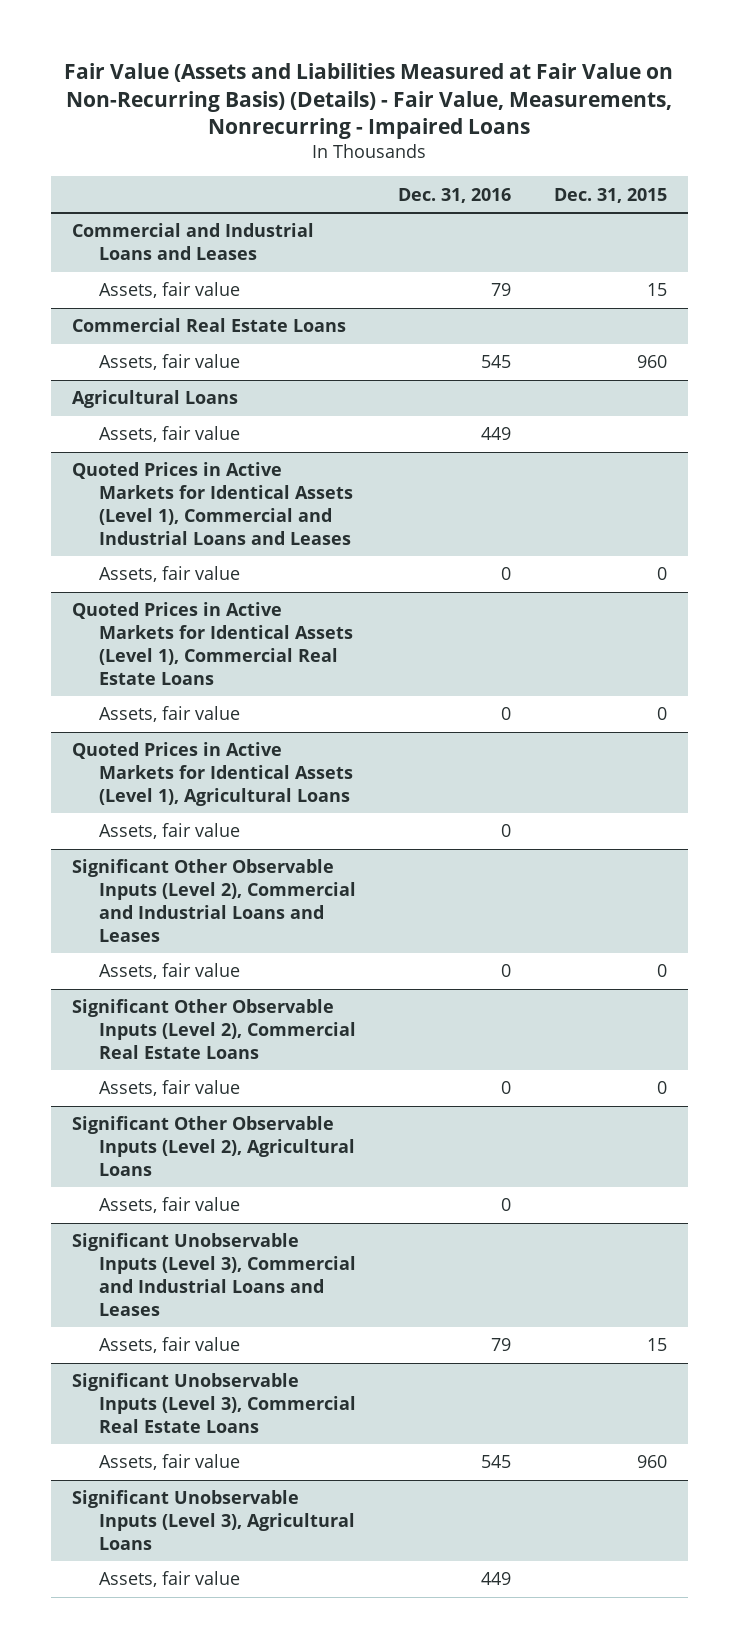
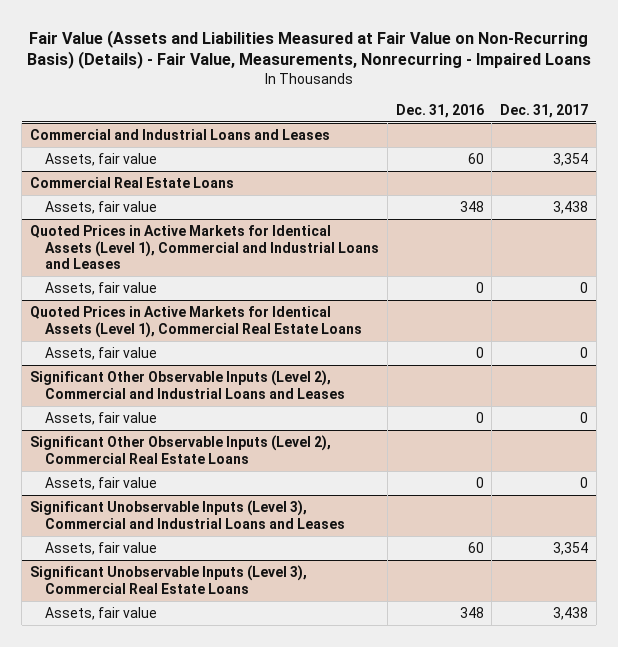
[553,187,667,203] Dec. 31, 2015 -> none
none -> [500,103,589,118] Dec. 31, 2017
[491,283,512,297] 79 -> [467,152,484,164] 60
[72,390,239,409] Agricultural Loans -> none
[98,426,240,443] Assets, fair value -> none
[481,355,512,369] 545 -> [459,200,484,212] 348
[72,742,353,806] Quoted Prices in Active Markets for Identical Assets (Level 1), Agricultural Loans -> none
[98,823,240,840] Assets, fair value -> none
[72,1116,355,1176] Significant Other Observable Inputs (Level 2), Agricultural Loans -> none
[98,1197,240,1214] Assets, fair value -> none
[491,1338,512,1352] 79 -> [467,541,484,553] 60
[72,1490,355,1550] Significant Unobservable Inputs (Level 3), Agricultural Loans -> none
[98,1571,240,1588] Assets, fair value -> none
[481,1455,512,1469] 545 -> [459,606,484,618] 348

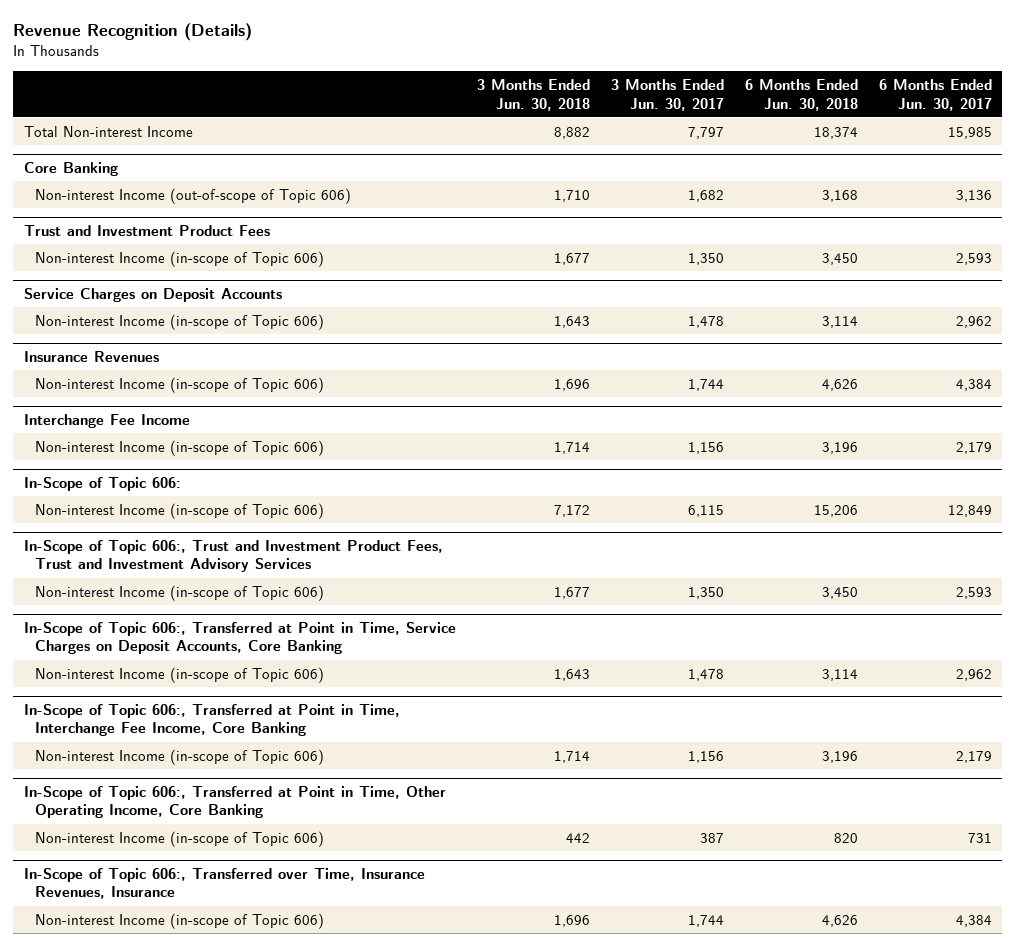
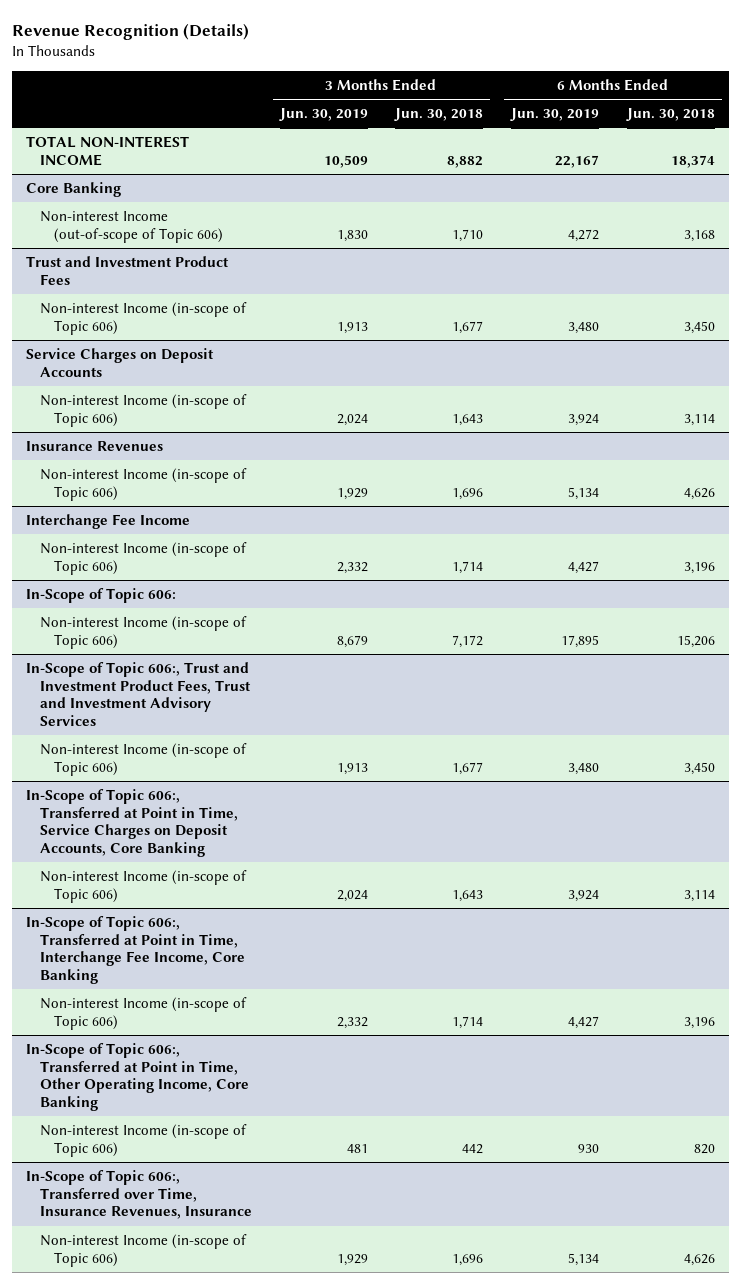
[610,79,724,111] 3 Months Ended Jun. 30, 2017 -> none
[878,79,992,111] 6 Months Ended Jun. 30, 2017 -> none
none -> [278,108,368,122] Jun. 30, 2019
none -> [509,108,599,122] Jun. 30, 2019
[23,125,193,137] Total Non-interest Income -> [26,136,190,166] TOTAL NON-INTEREST INCOME

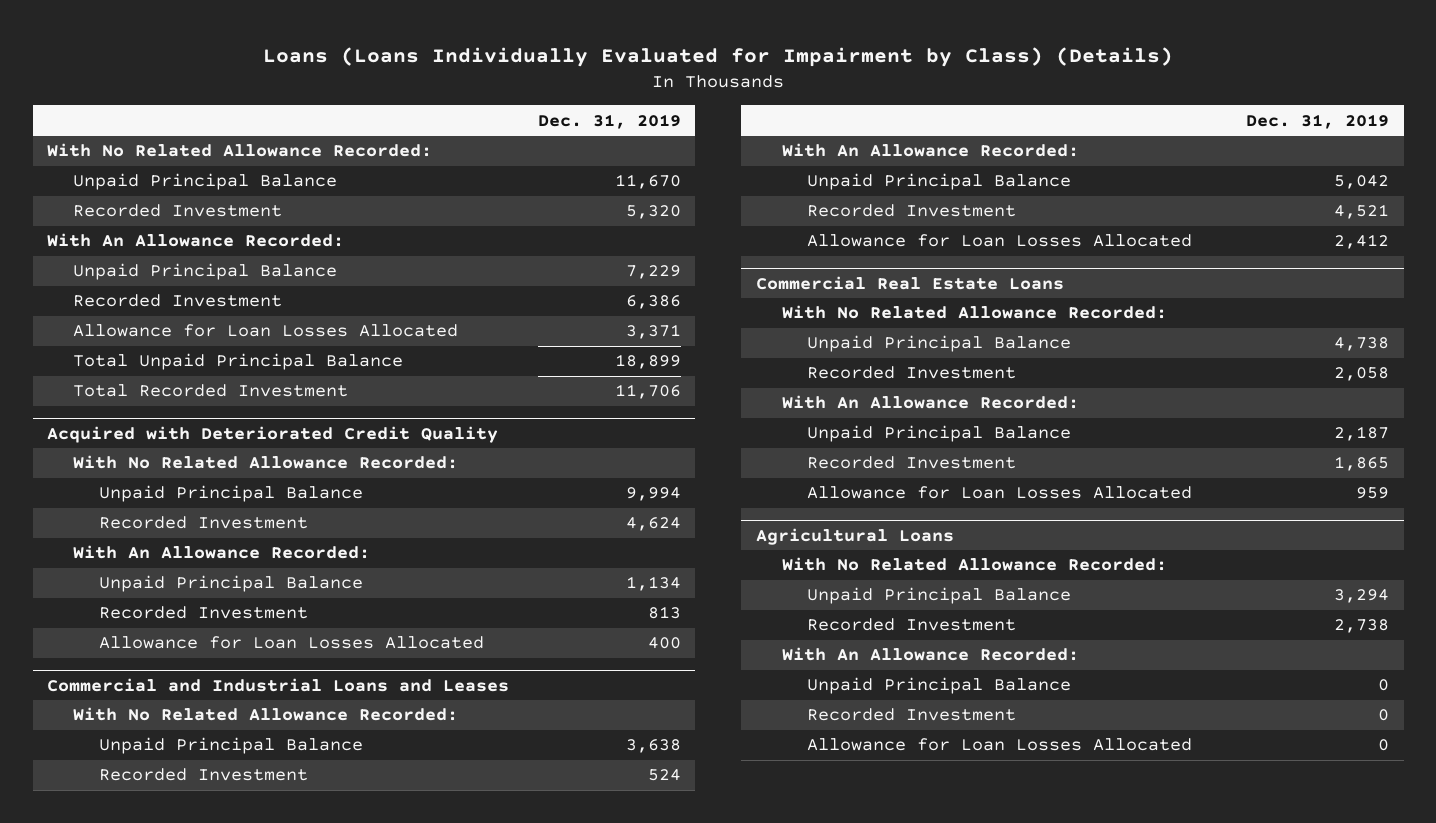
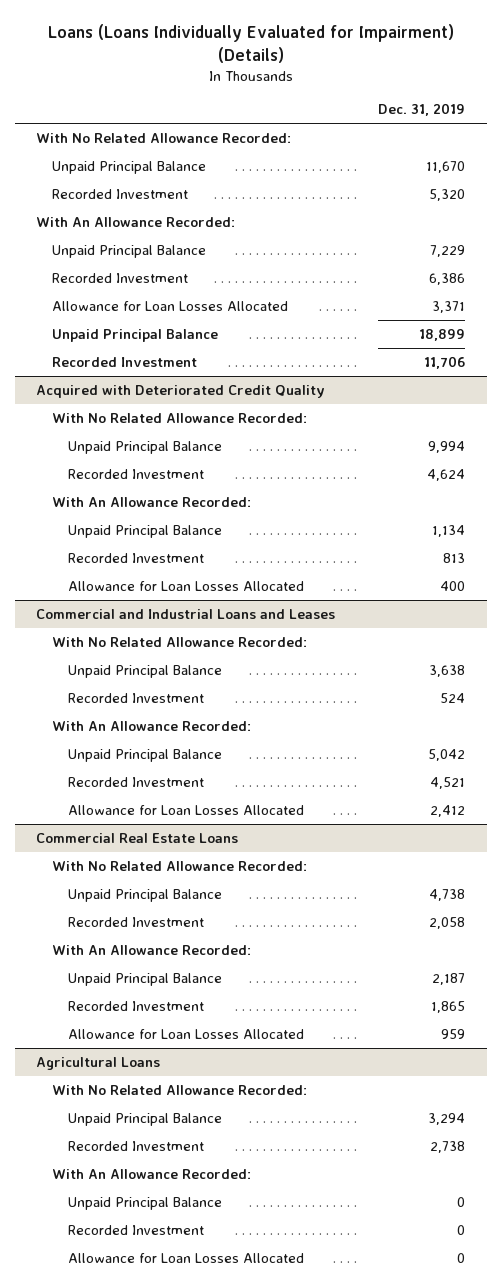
[263,46,1174,67] Loans (Loans Individually Evaluated for Impairment by Class) (Details) -> [47,23,454,63] Loans (Loans Individually Evaluated for Impairment) (Details)
[72,353,403,371] Total Unpaid Principal Balance -> [52,328,219,342] Unpaid Principal Balance
[72,384,348,398] Total Recorded Investment -> [52,356,198,367] Recorded Investment

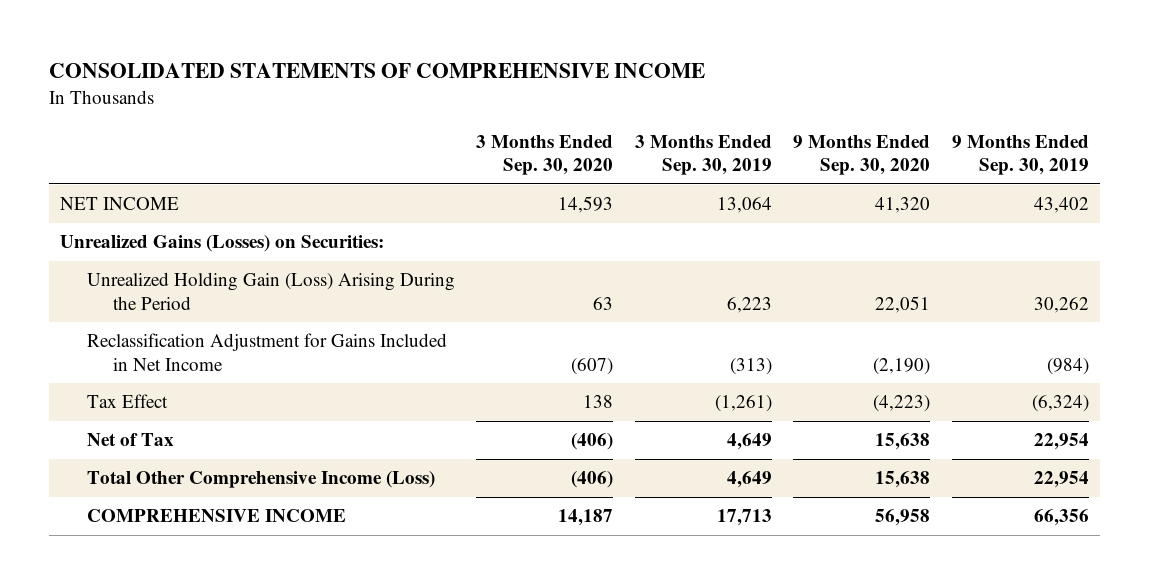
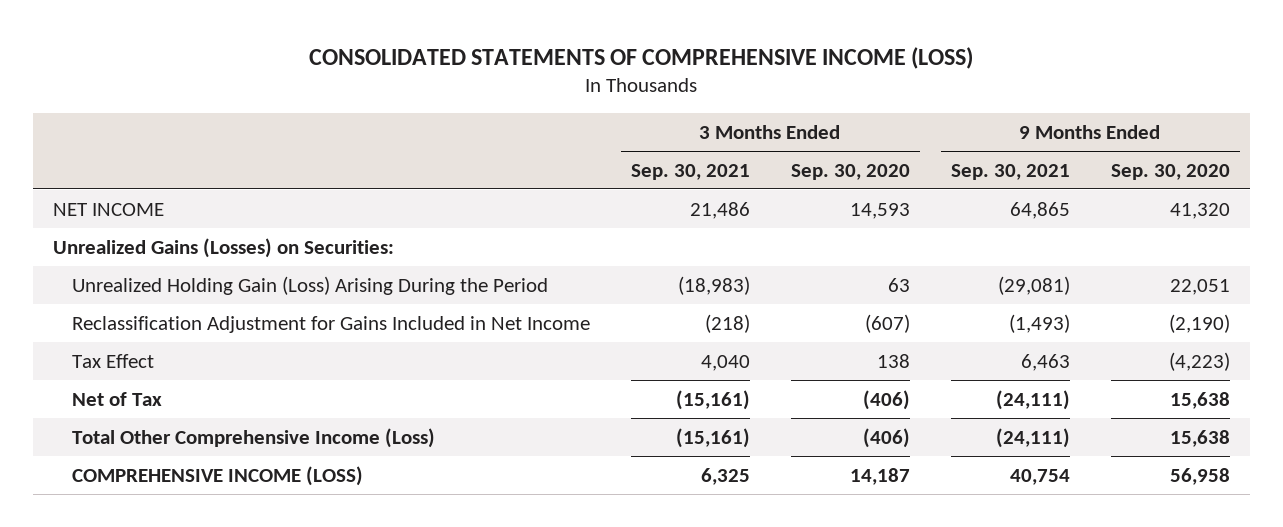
[49,63,706,79] CONSOLIDATED STATEMENTS OF COMPREHENSIVE INCOME -> [309,46,974,69] CONSOLIDATED STATEMENTS OF COMPREHENSIVE INCOME (LOSS)
[634,134,772,176] 3 Months Ended Sep. 30, 2019 -> none
[951,134,1089,176] 9 Months Ended Sep. 30, 2019 -> none
none -> [631,163,751,180] Sep. 30, 2021
none -> [950,163,1070,180] Sep. 30, 2021
[86,509,346,523] COMPREHENSIVE INCOME -> [72,465,364,486] COMPREHENSIVE INCOME (LOSS)

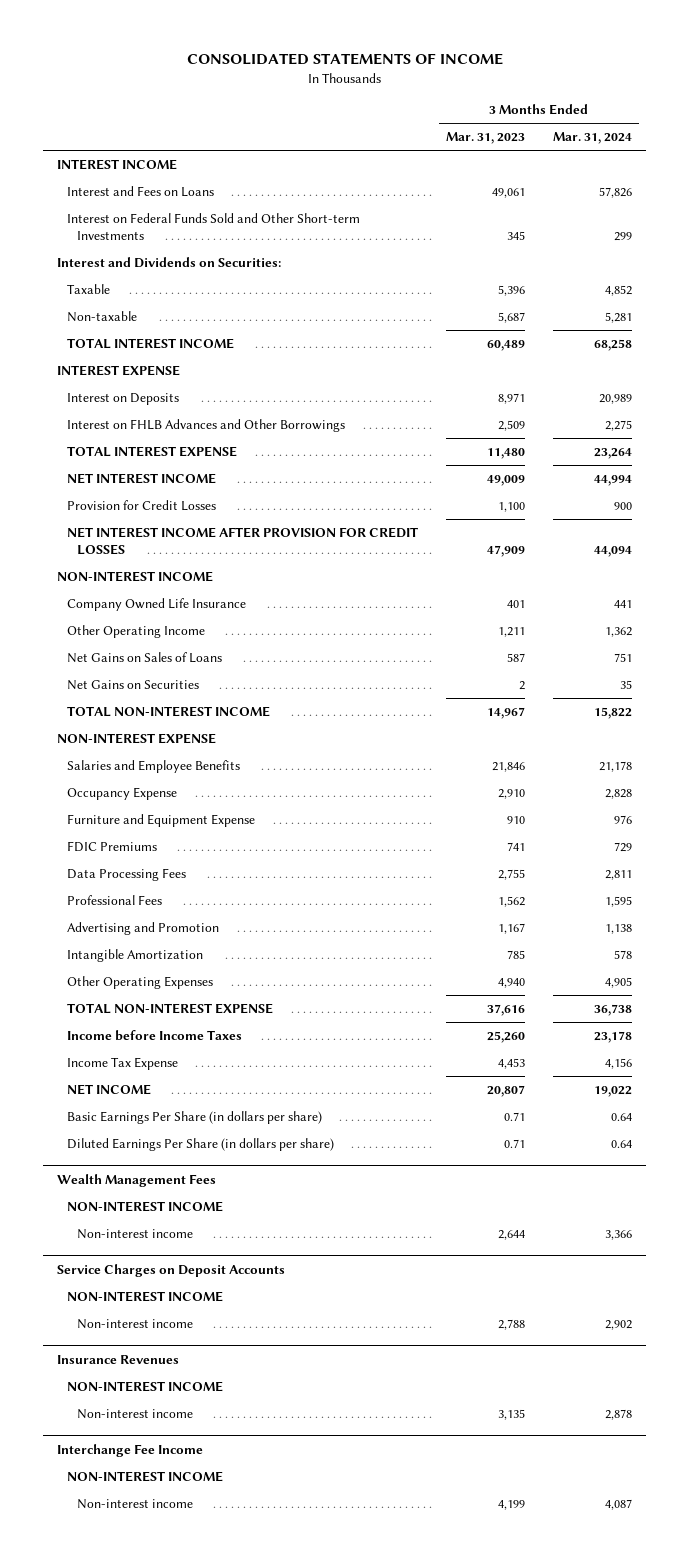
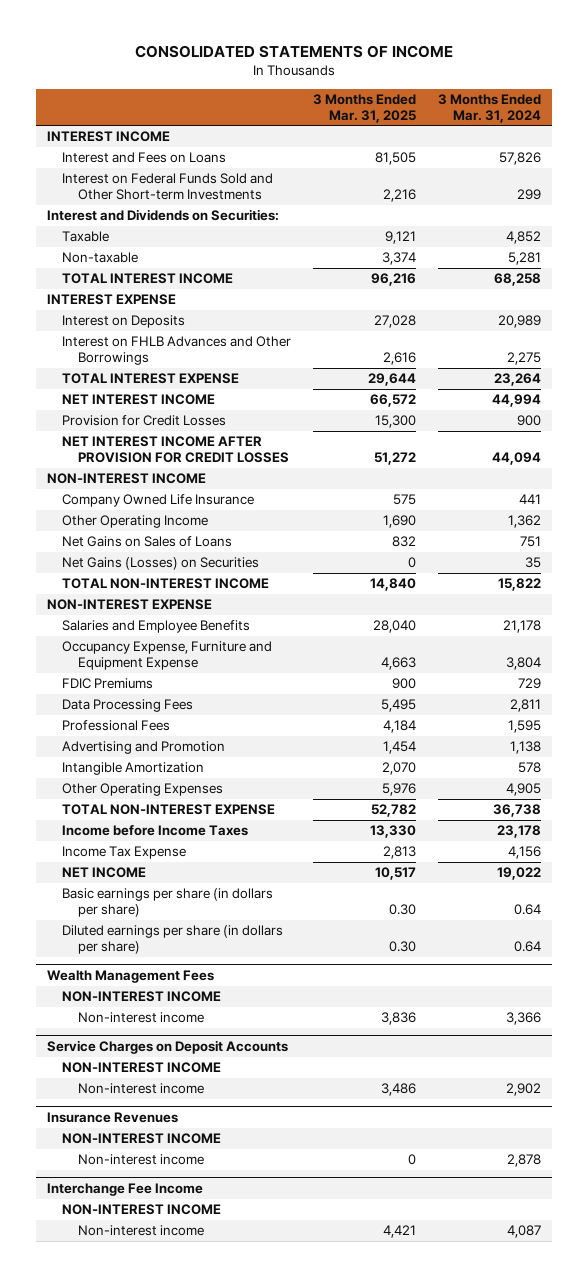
[446,132,526,145] Mar. 31, 2023 -> none
none -> [312,93,416,123] 3 Months Ended Mar. 31, 2025
[66,679,199,690] Net Gains on Securities -> [62,557,260,571] Net Gains (Losses) on Securities
[66,813,255,827] Furniture and Equipment Expense -> none
[66,786,177,800] Occupancy Expense -> [62,641,273,671] Occupancy Expense, Furniture and Equipment Expense
[605,788,633,799] 2,828 -> [505,657,541,671] 3,804
[66,1110,322,1124] Basic Earnings Per Share (in dollars per share) -> [62,888,274,918] Basic earnings per share (in dollars per share)
[66,1137,334,1151] Diluted Earnings Per Share (in dollars per share) -> [62,925,284,955] Diluted earnings per share (in dollars per share)

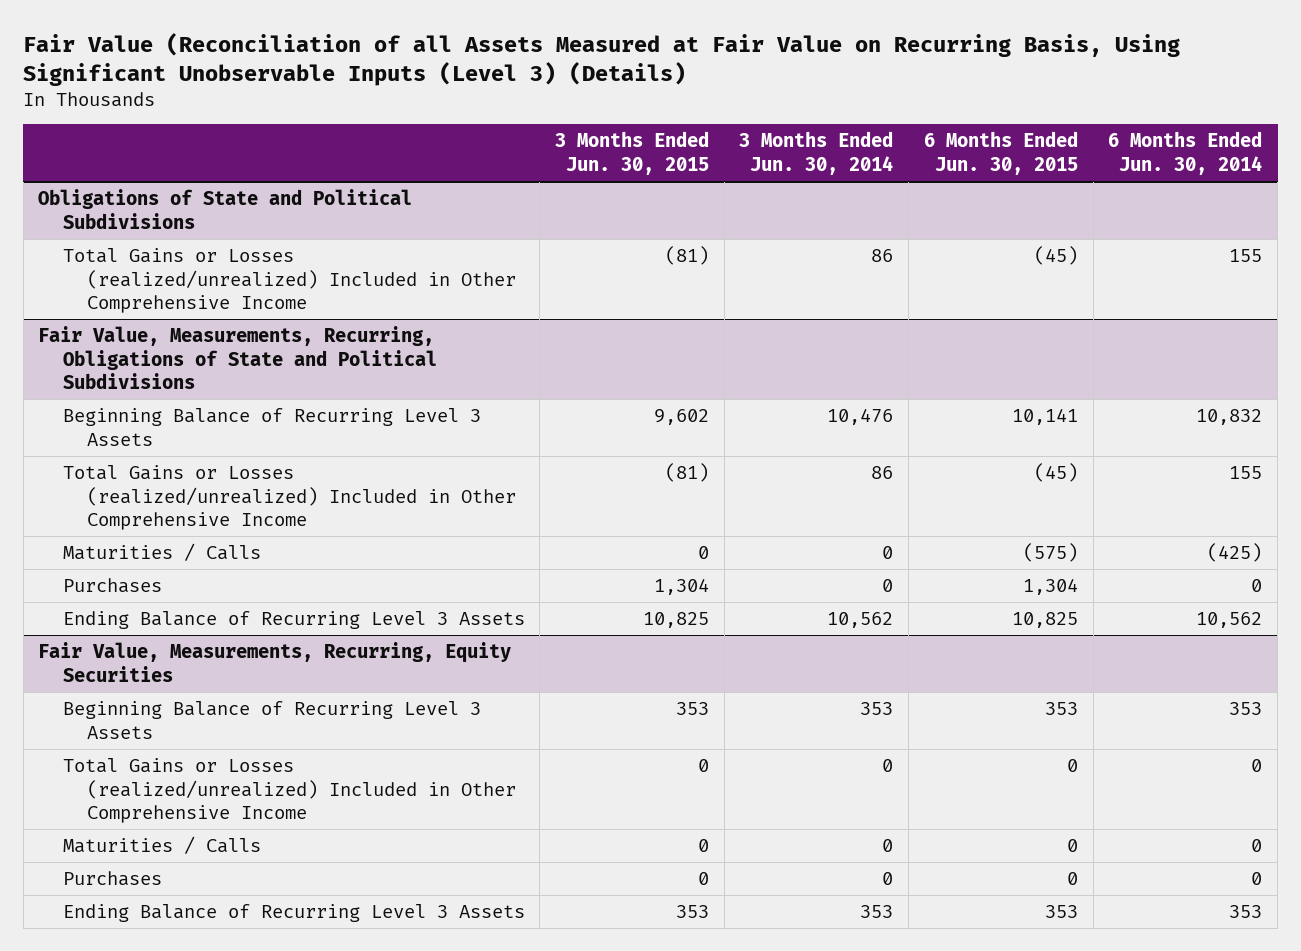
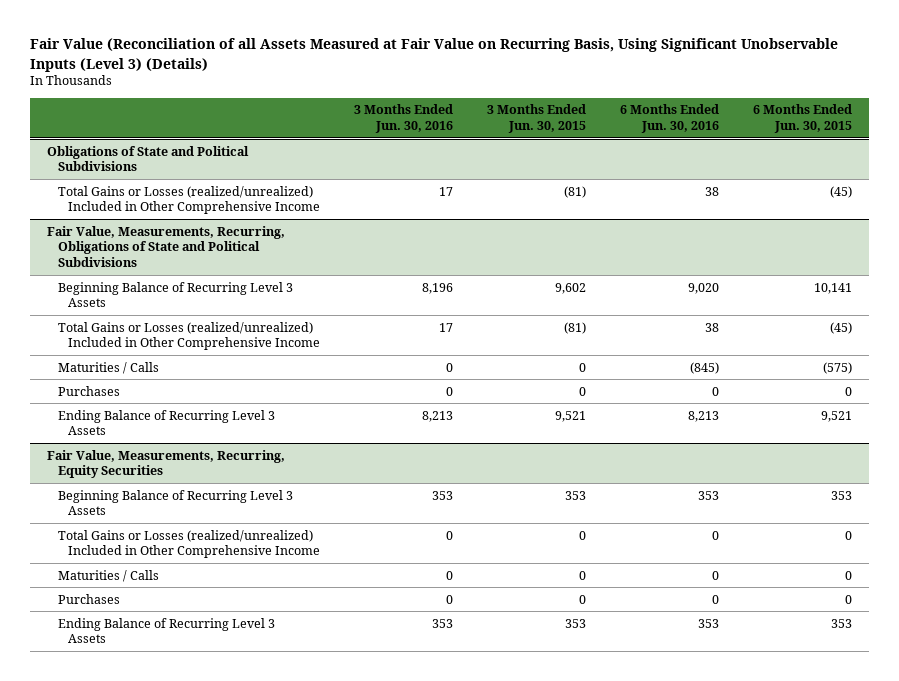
[739,131,894,175] 3 Months Ended Jun. 30, 2014 -> none
[1108,131,1263,175] 6 Months Ended Jun. 30, 2014 -> none
none -> [354,104,454,133] 3 Months Ended Jun. 30, 2016
none -> [620,104,720,133] 6 Months Ended Jun. 30, 2016
[654,578,710,596] 1,304 -> [579,386,587,396] 0
[1022,578,1078,596] 1,304 -> [845,386,853,396] 0
[643,612,710,629] 10,825 -> [555,410,587,422] 9,521
[1011,612,1078,629] 10,825 -> [821,410,853,422] 9,521

